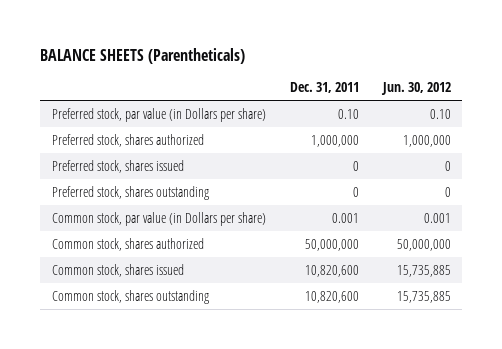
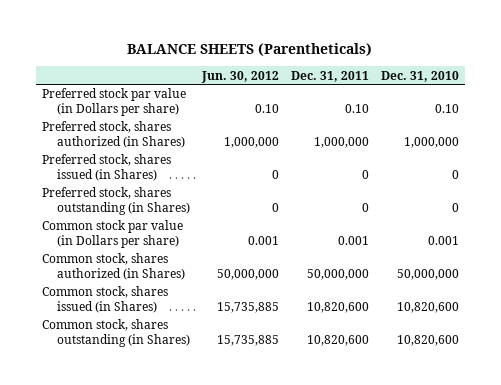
none -> [381,70,460,82] Dec. 31, 2010
[51,107,266,122] Preferred stock, par value (in Dollars per share) -> [41,88,186,116] Preferred stock par value (in Dollars per share)
[51,133,204,147] Preferred stock, shares authorized -> [41,121,185,148] Preferred stock, shares authorized (in Shares)
[51,159,184,173] Preferred stock, shares issued -> [41,154,171,181] Preferred stock, shares issued (in Shares)
[51,185,209,200] Preferred stock, shares outstanding -> [41,187,190,215] Preferred stock, shares outstanding (in Shares)
[51,211,266,226] Common stock, par value (in Dollars per share) -> [41,220,183,248] Common stock par value (in Dollars per share)
[51,237,204,251] Common stock, shares authorized -> [41,253,185,280] Common stock, shares authorized (in Shares)
[51,263,184,277] Common stock, shares issued -> [41,286,168,313] Common stock, shares issued (in Shares)
[51,289,209,304] Common stock, shares outstanding -> [41,319,190,347] Common stock, shares outstanding (in Shares)

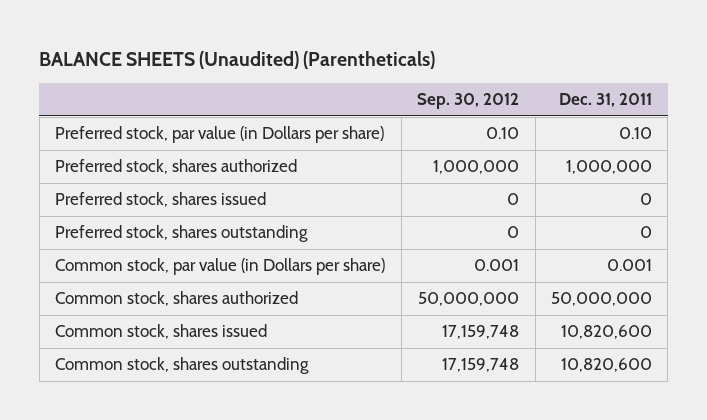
[127,43,373,57] BALANCE SHEETS (Parentheticals) -> [39,50,436,69] BALANCE SHEETS (Unaudited) (Parentheticals)
[200,70,279,83] Jun. 30, 2012 -> none
[381,70,460,82] Dec. 31, 2010 -> none
none -> [417,93,520,110] Sep. 30, 2012
[41,88,186,116] Preferred stock par value (in Dollars per share) -> [55,126,385,144] Preferred stock, par value (in Dollars per share)
[41,121,185,148] Preferred stock, shares authorized (in Shares) -> [55,159,298,175] Preferred stock, shares authorized
[41,154,171,181] Preferred stock, shares issued (in Shares) -> [55,192,267,208] Preferred stock, shares issued
[41,187,190,215] Preferred stock, shares outstanding (in Shares) -> [55,225,309,243] Preferred stock, shares outstanding
[41,220,183,248] Common stock par value (in Dollars per share) -> [55,258,386,276] Common stock, par value (in Dollars per share)
[41,253,185,280] Common stock, shares authorized (in Shares) -> [55,291,299,307] Common stock, shares authorized
[41,286,168,313] Common stock, shares issued (in Shares) -> [55,324,268,340] Common stock, shares issued
[41,319,190,347] Common stock, shares outstanding (in Shares) -> [55,357,310,375] Common stock, shares outstanding

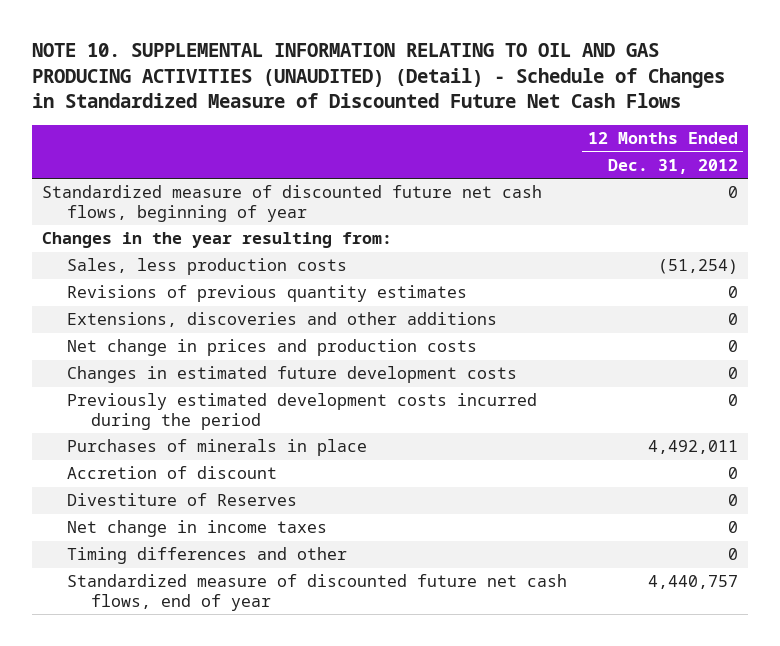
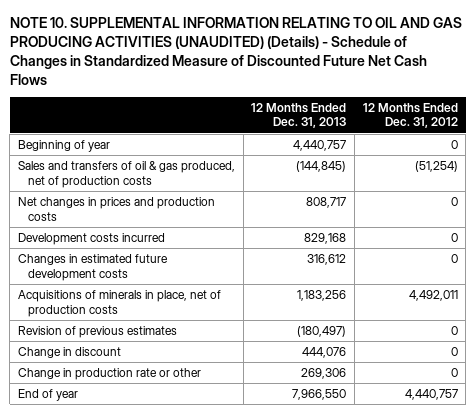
[31,43,725,109] NOTE 10. SUPPLEMENTAL INFORMATION RELATING TO OIL AND GAS PRODUCING ACTIVITIES (UNAUDITED) (Detail) - Schedule of Changes in Standardized Measure of Discounted Future Net Cash Flows -> [9,17,462,85] NOTE 10. SUPPLEMENTAL INFORMATION RELATING TO OIL AND GAS PRODUCING ACTIVITIES (UNAUDITED) (Details) - Schedule of Changes in Standardized Measure of Discounted Future Net Cash Flows
none -> [251,102,347,129] 12 Months Ended Dec. 31, 2013
[42,232,393,249] Changes in the year resulting from: -> none
[66,285,467,303] Revisions of previous quantity estimates -> none
[66,312,497,328] Extensions, discoveries and other additions -> none
[42,185,543,222] Standardized measure of discounted future net cash flows, beginning of year -> [17,139,110,152] Beginning of year
[66,258,347,276] Sales, less production costs -> [17,160,235,188] Sales and transfers of oil & gas produced, net of production costs
[66,339,477,357] Net change in prices and production costs -> [17,196,215,221] Net changes in prices and production costs
none -> [17,232,165,245] Development costs incurred
[66,393,537,430] Previously estimated development costs incurred during the period -> none
[66,493,297,507] Divestiture of Reserves -> none
[66,520,327,538] Net change in income taxes -> none
[66,439,367,457] Purchases of minerals in place -> [17,289,221,317] Acquisitions of minerals in place, net of production costs
none -> [17,325,177,338] Revision of previous estimates
[66,466,277,480] Accretion of discount -> [17,346,121,358] Change in discount
[66,547,347,565] Timing differences and other -> [17,367,201,380] Change in production rate or other
[66,574,567,611] Standardized measure of discounted future net cash flows, end of year -> [17,388,78,401] End of year

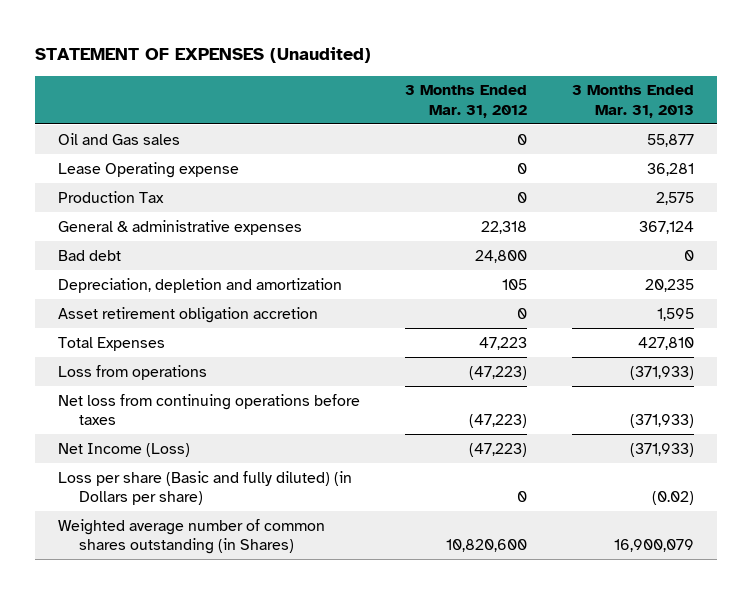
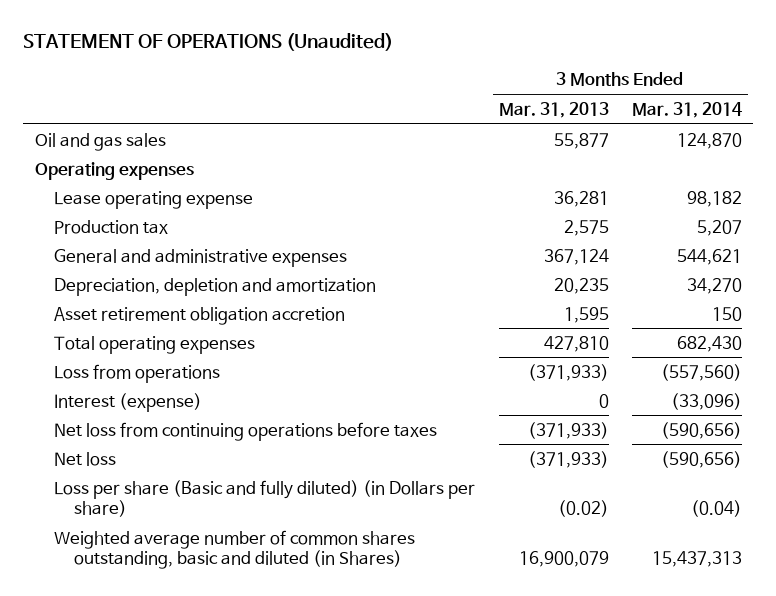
[35,46,372,63] STATEMENT OF EXPENSES (Unaudited) -> [22,33,393,52] STATEMENT OF OPERATIONS (Unaudited)
[405,85,528,118] 3 Months Ended Mar. 31, 2012 -> none
none -> [631,101,742,118] Mar. 31, 2014
[57,249,121,261] Bad debt -> none
[57,132,180,145] Oil and Gas sales -> [34,132,166,151] Oil and gas sales
none -> [34,161,194,180] Operating expenses
[57,161,239,178] Lease Operating expense -> [54,190,254,209] Lease operating expense
[57,190,164,203] Production Tax -> [54,219,169,234] Production tax
[57,219,302,235] General & administrative expenses -> [54,248,348,267] General and administrative expenses
[57,336,165,351] Total Expenses -> [54,335,256,354] Total operating expenses
none -> [54,392,203,412] Interest (expense)
[57,442,190,457] Net Income (Loss) -> [54,451,117,466] Net loss
[57,518,325,554] Weighted average number of common shares outstanding (in Shares) -> [54,529,416,570] Weighted average number of common shares outstanding, basic and diluted (in Shares)

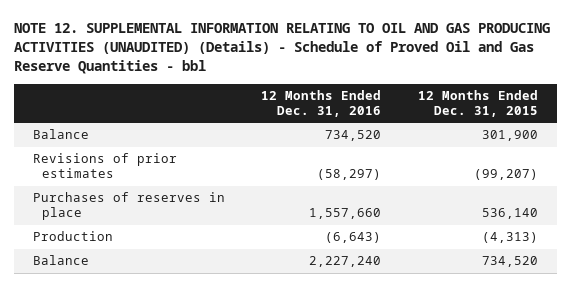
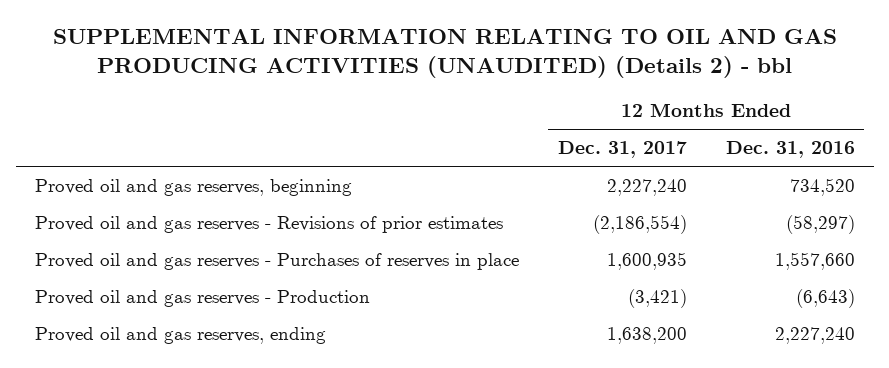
[14,23,551,75] NOTE 12. SUPPLEMENTAL INFORMATION RELATING TO OIL AND GAS PRODUCING ACTIVITIES (UNAUDITED) (Details) - Schedule of Proved Oil and Gas Reserve Quantities - bbl -> [52,29,837,79] SUPPLEMENTAL INFORMATION RELATING TO OIL AND GAS PRODUCING ACTIVITIES (UNAUDITED) (Details 2) - bbl
[418,90,539,117] 12 Months Ended Dec. 31, 2015 -> none
none -> [557,141,687,159] Dec. 31, 2017
[32,129,89,140] Balance -> [34,179,352,197] Proved oil and gas reserves, beginning
[32,153,177,179] Revisions of prior estimates -> [34,216,503,234] Proved oil and gas reserves - Revisions of prior estimates
[32,192,225,221] Purchases of reserves in place -> [34,253,519,271] Proved oil and gas reserves - Purchases of reserves in place
[32,231,113,242] Production -> [34,290,370,308] Proved oil and gas reserves - Production
[32,255,89,266] Balance -> [34,327,326,345] Proved oil and gas reserves, ending

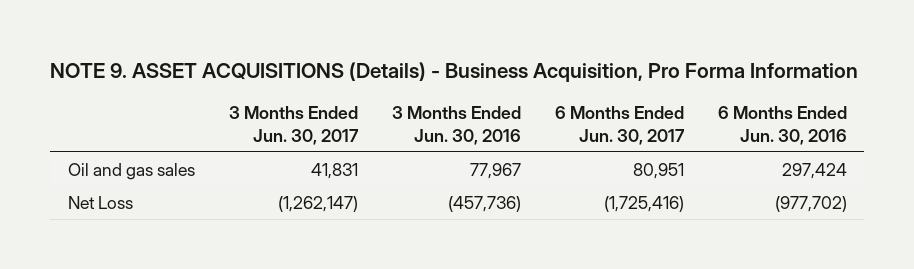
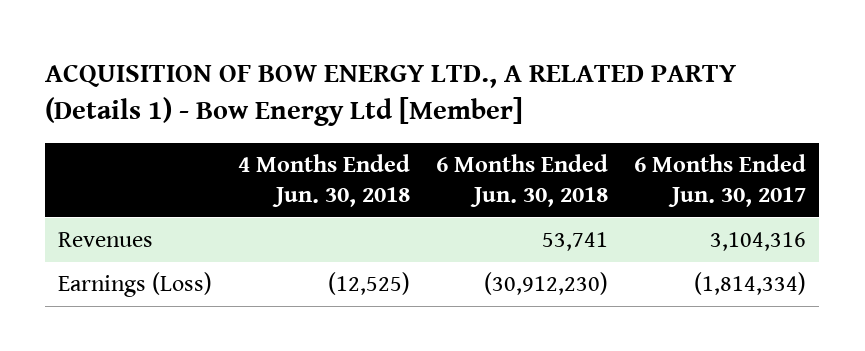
[50,62,859,83] NOTE 9. ASSET ACQUISITIONS (Details) - Business Acquisition, Pro Forma Information -> [45,64,737,127] ACQUISITION OF BOW ENERGY LTD., A RELATED PARTY (Details 1) - Bow Energy Ltd [Member]
[228,105,359,145] 3 Months Ended Jun. 30, 2017 -> none
[391,105,521,145] 3 Months Ended Jun. 30, 2016 -> none
[717,105,847,145] 6 Months Ended Jun. 30, 2016 -> none
none -> [238,154,411,208] 4 Months Ended Jun. 30, 2018
none -> [436,154,609,208] 6 Months Ended Jun. 30, 2018
[67,162,195,180] Oil and gas sales -> none
none -> [58,232,154,248] Revenues
[67,195,133,209] Net Loss -> [58,272,213,298] Earnings (Loss)
[603,195,684,212] (1,725,416) -> [694,272,807,296] (1,814,334)

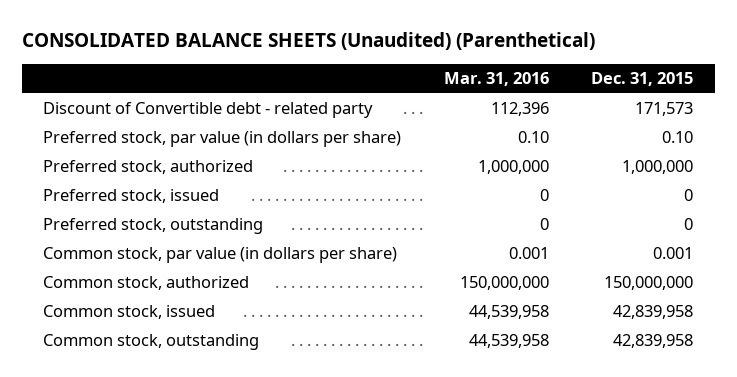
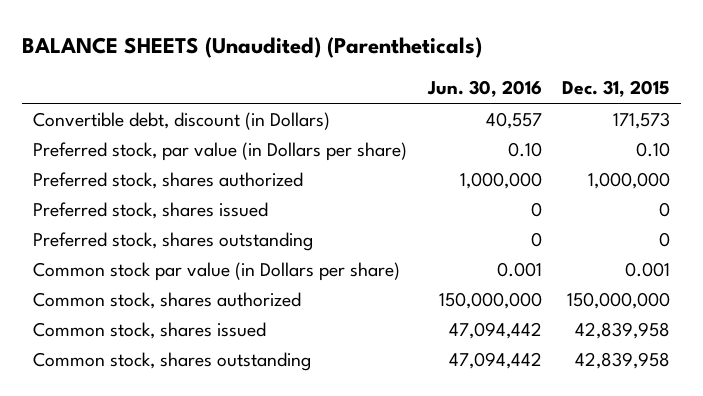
[22,32,596,51] CONSOLIDATED BALANCE SHEETS (Unaudited) (Parenthetical) -> [22,37,483,59] BALANCE SHEETS (Unaudited) (Parentheticals)
[443,72,549,87] Mar. 31, 2016 -> none
none -> [426,80,542,98] Jun. 30, 2016
[43,102,374,119] Discount of Convertible debt - related party -> [32,111,330,130] Convertible debt, discount (in Dollars)
[43,131,402,148] Preferred stock, par value (in dollars per share) -> [32,141,407,161] Preferred stock, par value (in Dollars per share)
[43,160,254,175] Preferred stock, authorized -> [32,171,303,189] Preferred stock, shares authorized
[43,189,220,204] Preferred stock, issued -> [32,201,268,219] Preferred stock, shares issued
[43,218,264,235] Preferred stock, outstanding -> [32,231,313,251] Preferred stock, shares outstanding
[43,247,398,264] Common stock, par value (in dollars per share) -> [32,261,400,281] Common stock par value (in Dollars per share)
[43,276,250,291] Common stock, authorized -> [32,291,301,309] Common stock, shares authorized
[43,305,216,320] Common stock, issued -> [32,321,266,339] Common stock, shares issued
[43,334,260,351] Common stock, outstanding -> [32,351,311,371] Common stock, shares outstanding

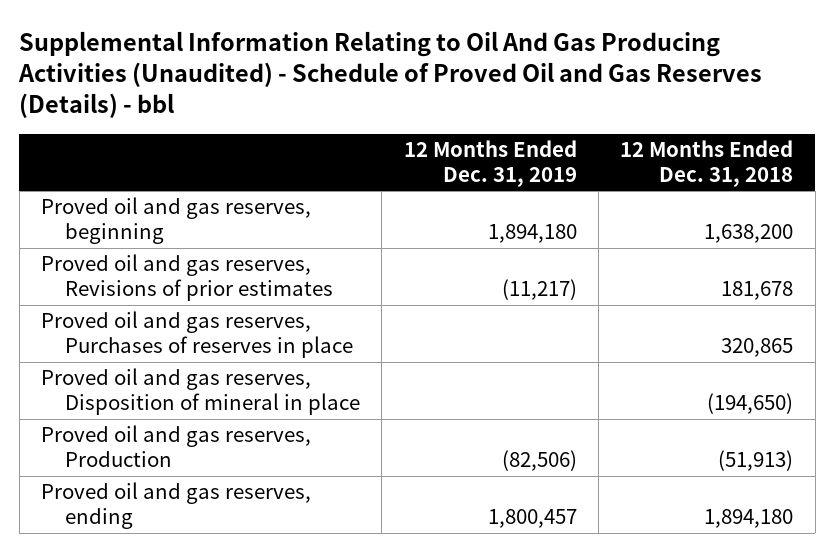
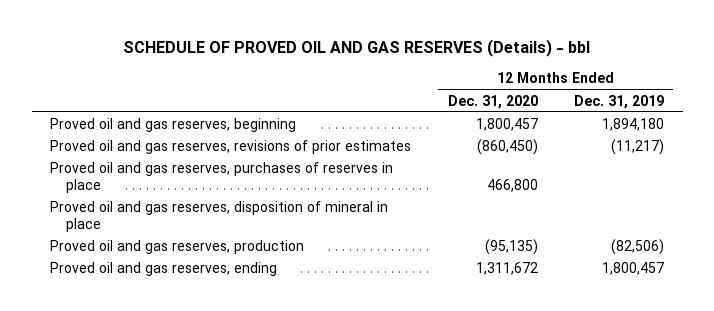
[18,30,763,119] Supplemental Information Relating to Oil And Gas Producing Activities (Unaudited) - Schedule of Proved Oil and Gas Reserves (Details) - bbl -> [123,39,591,58] SCHEDULE OF PROVED OIL AND GAS RESERVES (Details) - bbl
[620,140,794,187] 12 Months Ended Dec. 31, 2018 -> none
none -> [447,94,538,109] Dec. 31, 2020
[40,254,333,302] Proved oil and gas reserves, Revisions of prior estimates -> [49,140,411,155] Proved oil and gas reserves, revisions of prior estimates
[40,311,353,359] Proved oil and gas reserves, Purchases of reserves in place -> [49,162,393,193] Proved oil and gas reserves, purchases of reserves in place
[40,368,360,416] Proved oil and gas reserves, Disposition of mineral in place -> [49,201,388,232] Proved oil and gas reserves, disposition of mineral in place
[40,425,311,468] Proved oil and gas reserves, Production -> [49,240,304,255] Proved oil and gas reserves, production

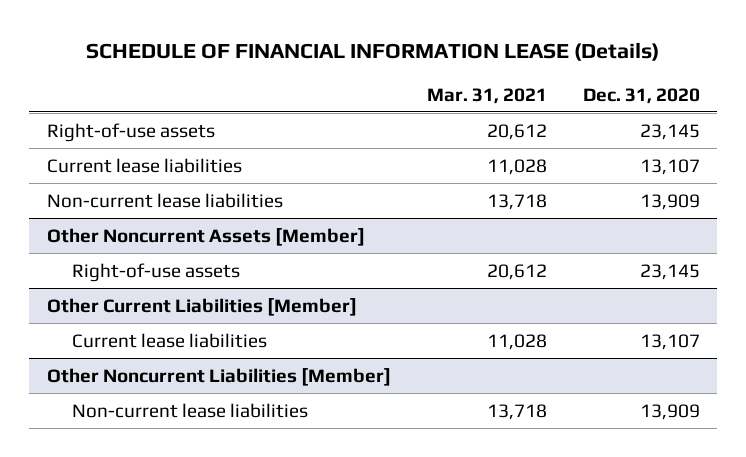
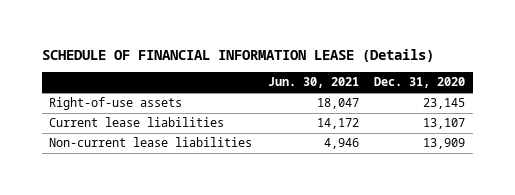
[426,87,547,104] Mar. 31, 2021 -> none
none -> [267,77,359,89] Jun. 30, 2021
[46,227,365,246] Other Noncurrent Assets [Member] -> none
[71,262,240,282] Right-of-use assets -> none
[46,297,357,316] Other Current Liabilities [Member] -> none
[71,332,267,348] Current lease liabilities -> none
[46,367,391,386] Other Noncurrent Liabilities [Member] -> none
[71,402,308,418] Non-current lease liabilities -> none

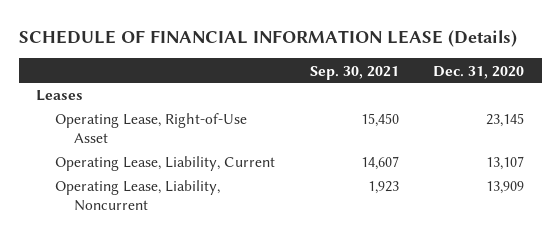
[267,77,359,89] Jun. 30, 2021 -> none
none -> [309,65,399,80] Sep. 30, 2021
none -> [36,90,84,102] Leases
[49,97,183,111] Right-of-use assets -> [55,113,248,143] Operating Lease, Right-of-Use Asset
[49,117,225,128] Current lease liabilities -> [55,156,276,172] Operating Lease, Liability, Current
[49,137,253,148] Non-current lease liabilities -> [55,180,221,211] Operating Lease, Liability, Noncurrent

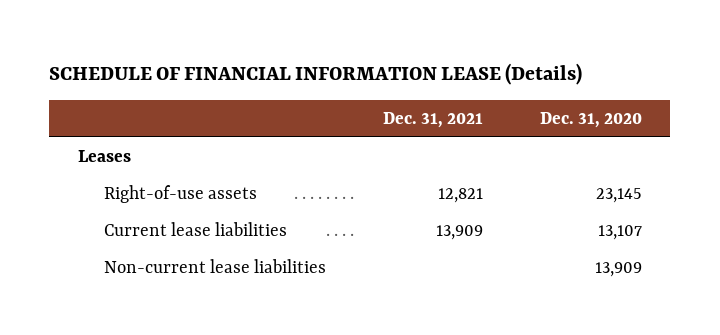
[309,65,399,80] Sep. 30, 2021 -> none
none -> [382,112,483,129] Dec. 31, 2021
[55,113,248,143] Operating Lease, Right-of-Use Asset -> [103,184,257,203] Right-of-use assets
[55,156,276,172] Operating Lease, Liability, Current -> [103,221,287,236] Current lease liabilities
[55,180,221,211] Operating Lease, Liability, Noncurrent -> [103,258,326,273] Non-current lease liabilities

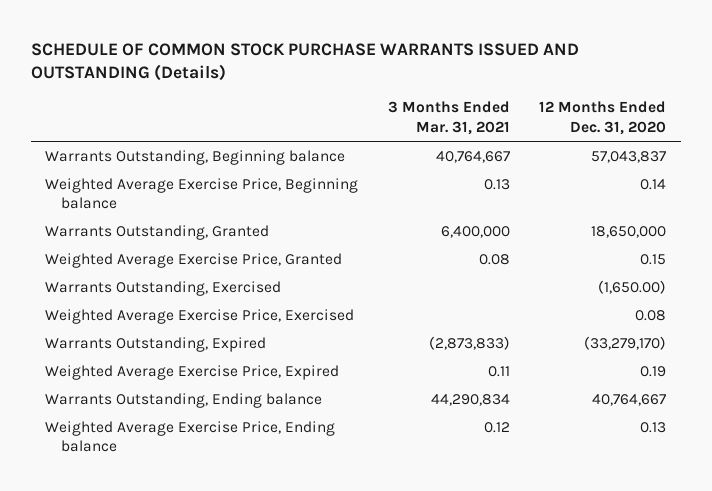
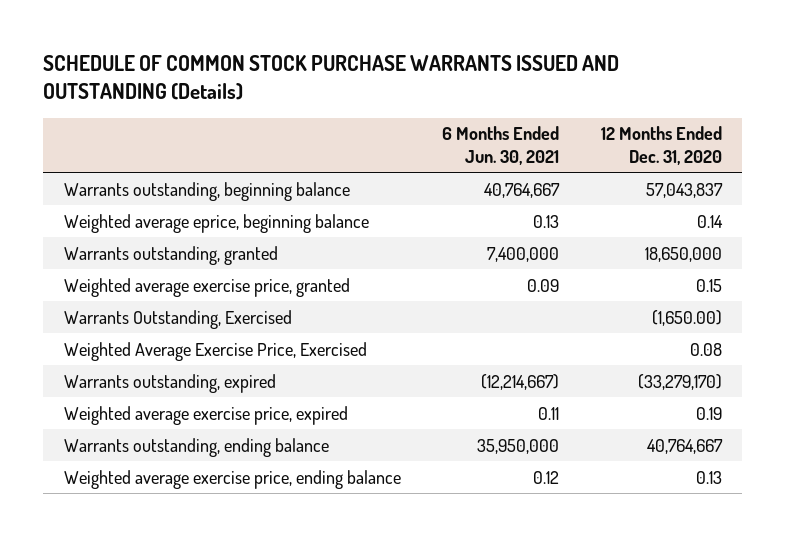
[387,101,510,136] 3 Months Ended Mar. 31, 2021 -> none
none -> [442,126,560,165] 6 Months Ended Jun. 30, 2021
[45,149,346,165] Warrants Outstanding, Beginning balance -> [63,181,350,201] Warrants outstanding, beginning balance
[45,177,359,210] Weighted Average Exercise Price, Beginning balance -> [63,213,369,233] Weighted average eprice, beginning balance
[45,224,270,240] Warrants Outstanding, Granted -> [63,245,278,265] Warrants outstanding, granted
[45,252,343,268] Weighted Average Exercise Price, Granted -> [63,277,350,297] Weighted average exercise price, granted
[45,336,267,352] Warrants Outstanding, Expired -> [63,373,276,393] Warrants outstanding, expired
[45,364,340,380] Weighted Average Exercise Price, Expired -> [63,405,348,425] Weighted average exercise price, expired
[45,392,323,408] Warrants Outstanding, Ending balance -> [63,437,329,457] Warrants outstanding, ending balance
[45,420,336,453] Weighted Average Exercise Price, Ending balance -> [63,469,401,489] Weighted average exercise price, ending balance

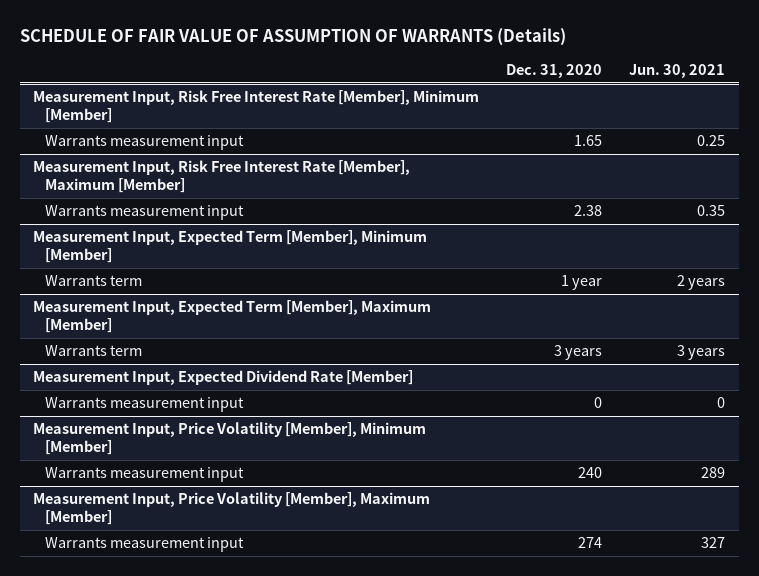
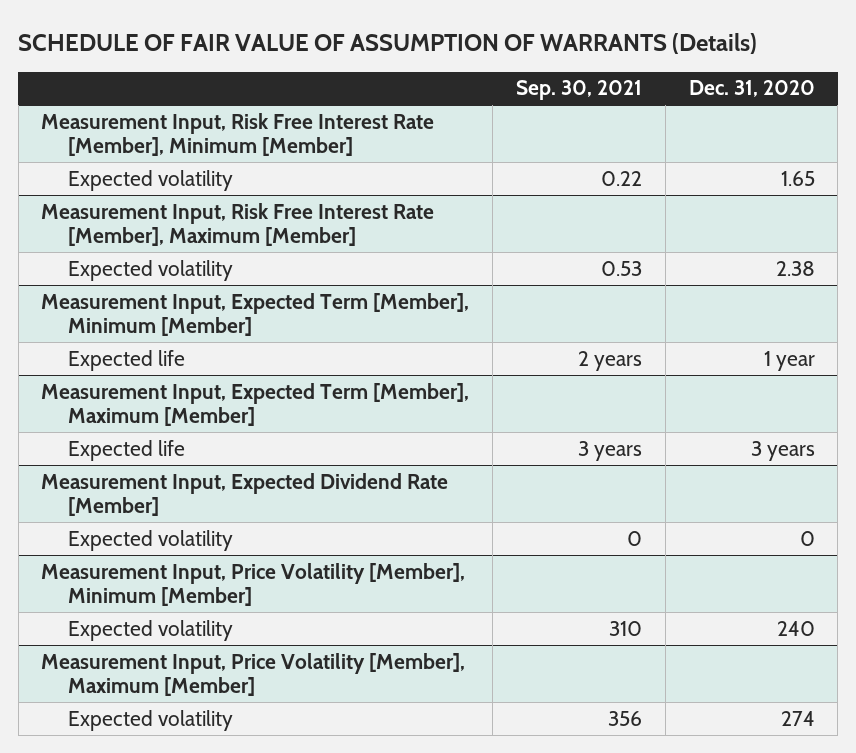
[629,64,726,79] Jun. 30, 2021 -> none
none -> [516,80,643,101] Sep. 30, 2021
[45,135,245,151] Warrants measurement input -> [67,169,233,191] Expected volatility
[45,205,245,221] Warrants measurement input -> [67,259,233,281] Expected volatility
[45,275,143,287] Warrants term -> [67,349,185,371] Expected life
[45,345,143,357] Warrants term -> [67,439,185,461] Expected life
[45,397,245,413] Warrants measurement input -> [67,529,233,551] Expected volatility
[45,467,245,483] Warrants measurement input -> [67,619,233,641] Expected volatility
[45,537,245,553] Warrants measurement input -> [67,709,233,731] Expected volatility

